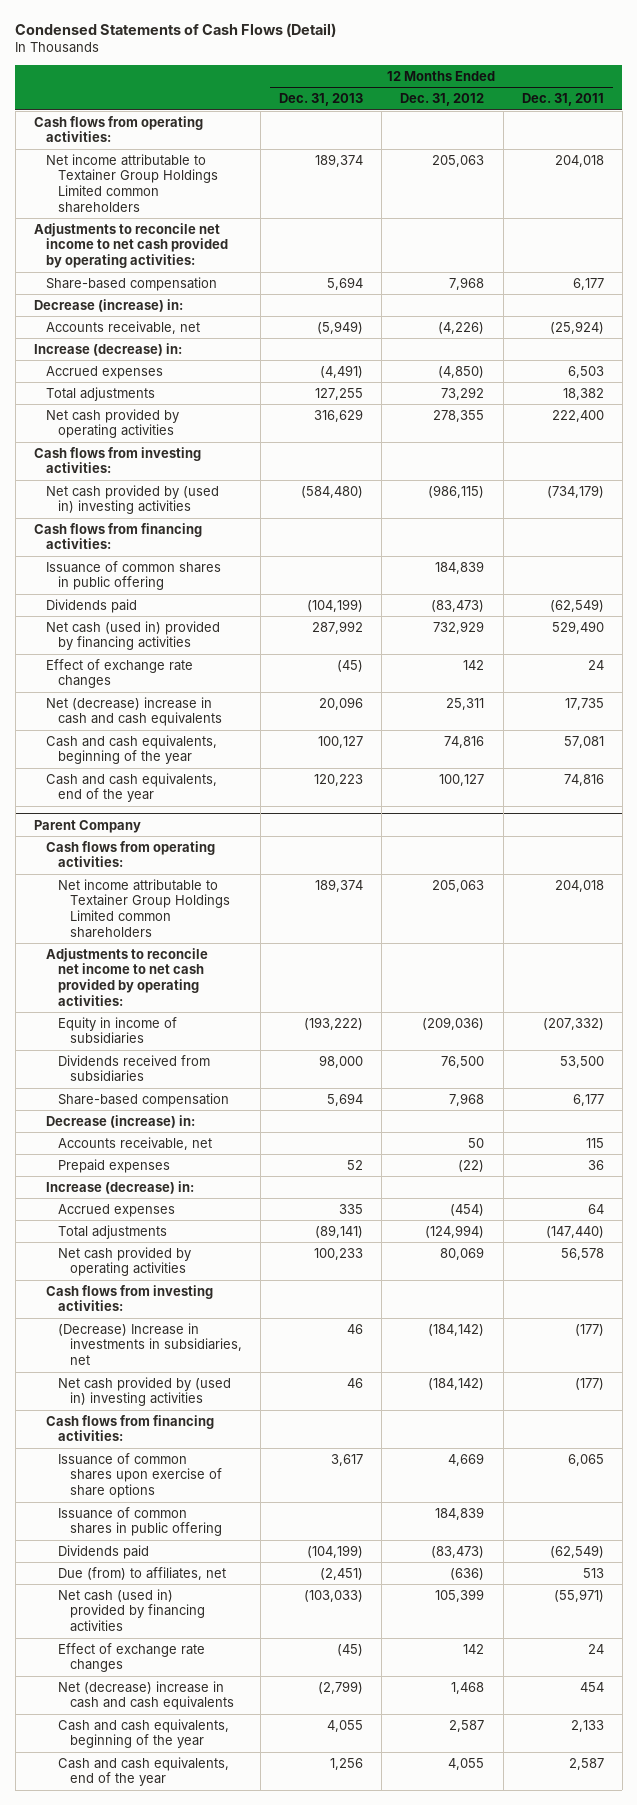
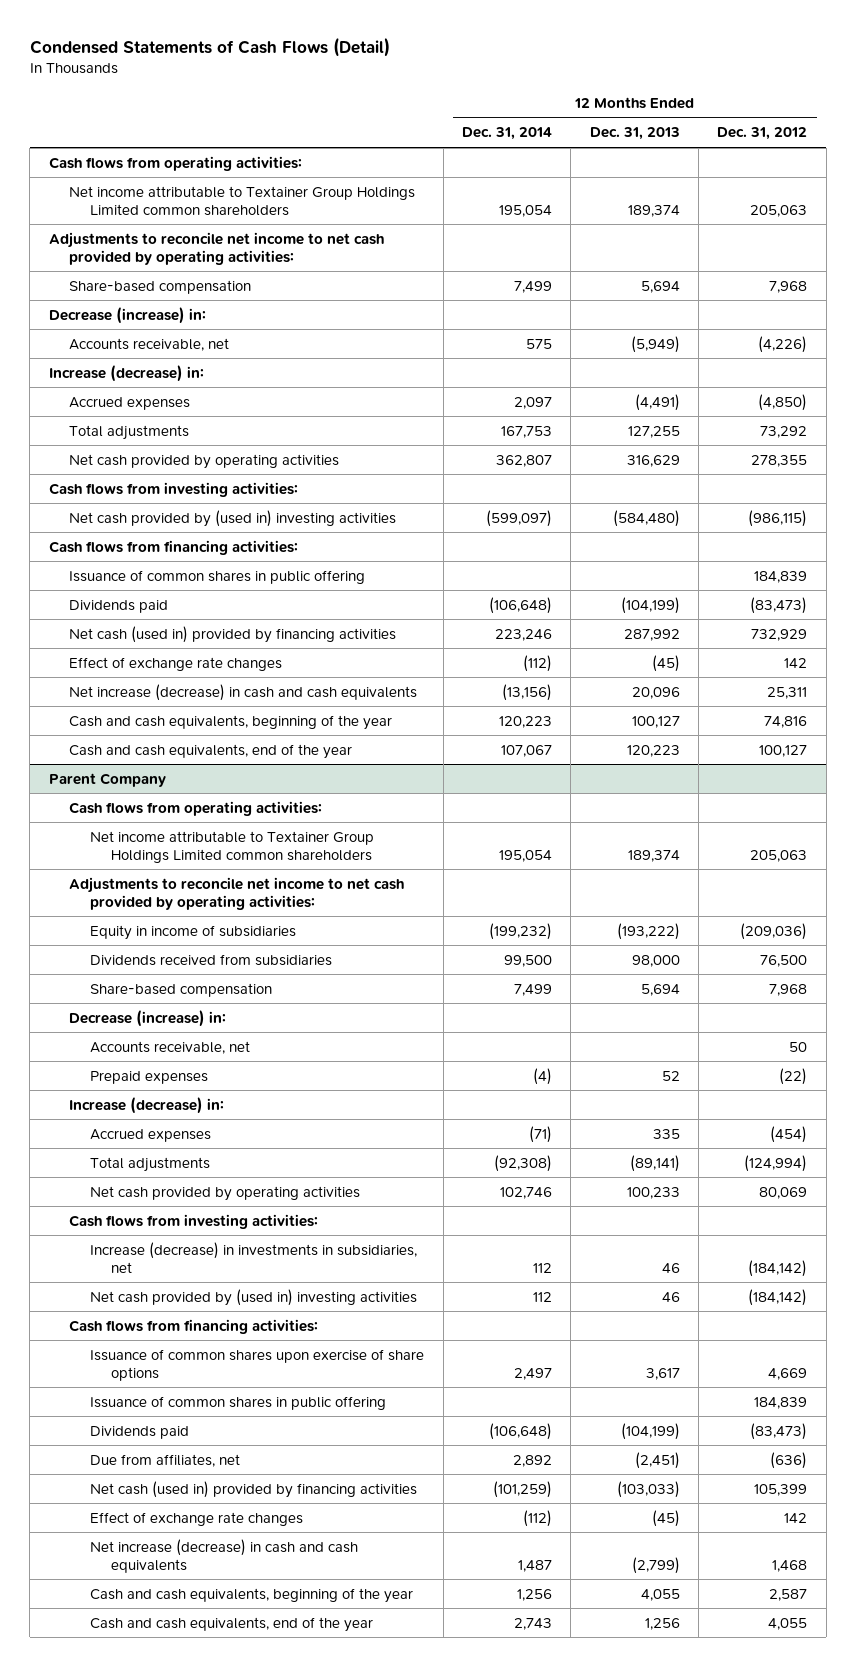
[521,92,604,106] Dec. 31, 2011 -> none
none -> [461,127,552,141] Dec. 31, 2014
[45,696,222,727] Net (decrease) increase in cash and cash equivalents -> [69,683,418,701] Net increase (decrease) in cash and cash equivalents
[57,1322,242,1366] (Decrease) Increase in investments in subsidiaries, net -> [90,1241,418,1273] Increase (decrease) in investments in subsidiaries, net
[57,1566,226,1580] Due (from) to affiliates, net -> [90,1453,241,1467] Due from affiliates, net
[57,1680,234,1711] Net (decrease) increase in cash and cash equivalents -> [90,1538,359,1573] Net increase (decrease) in cash and cash equivalents

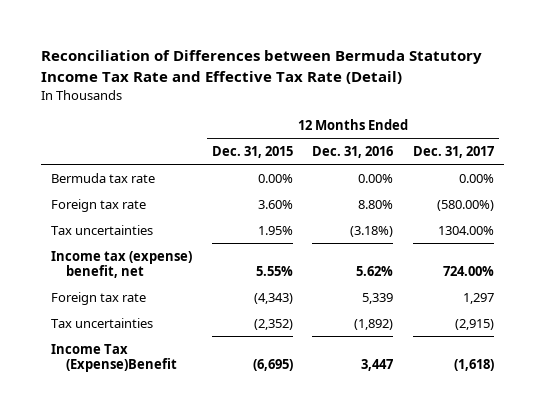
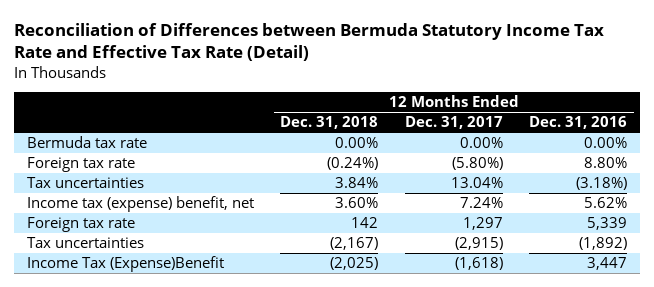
[211,146,293,159] Dec. 31, 2015 -> none
none -> [280,116,379,130] Dec. 31, 2018
[437,199,495,211] (580.00%) -> [451,157,503,171] (5.80%)
[438,225,495,235] 1304.00% -> [450,177,503,189] 13.04%
[443,265,495,276] 724.00% -> [459,197,503,209] 7.24%

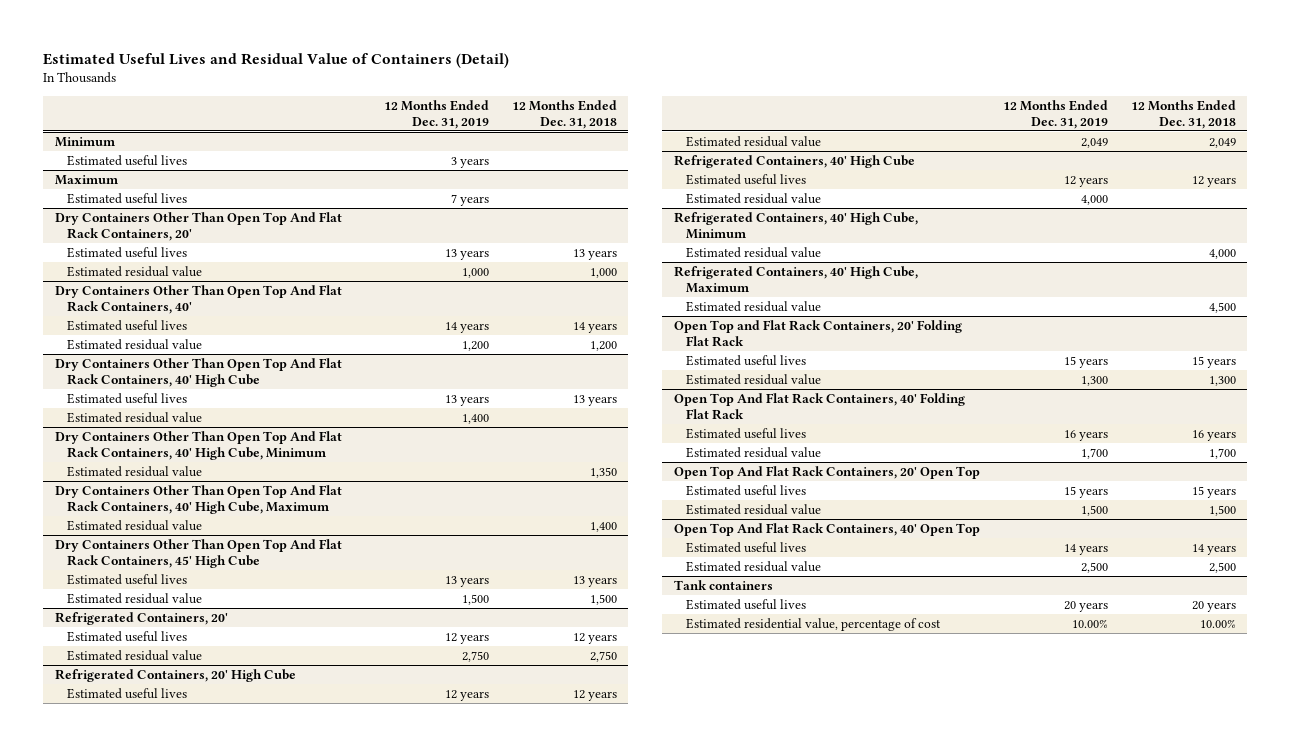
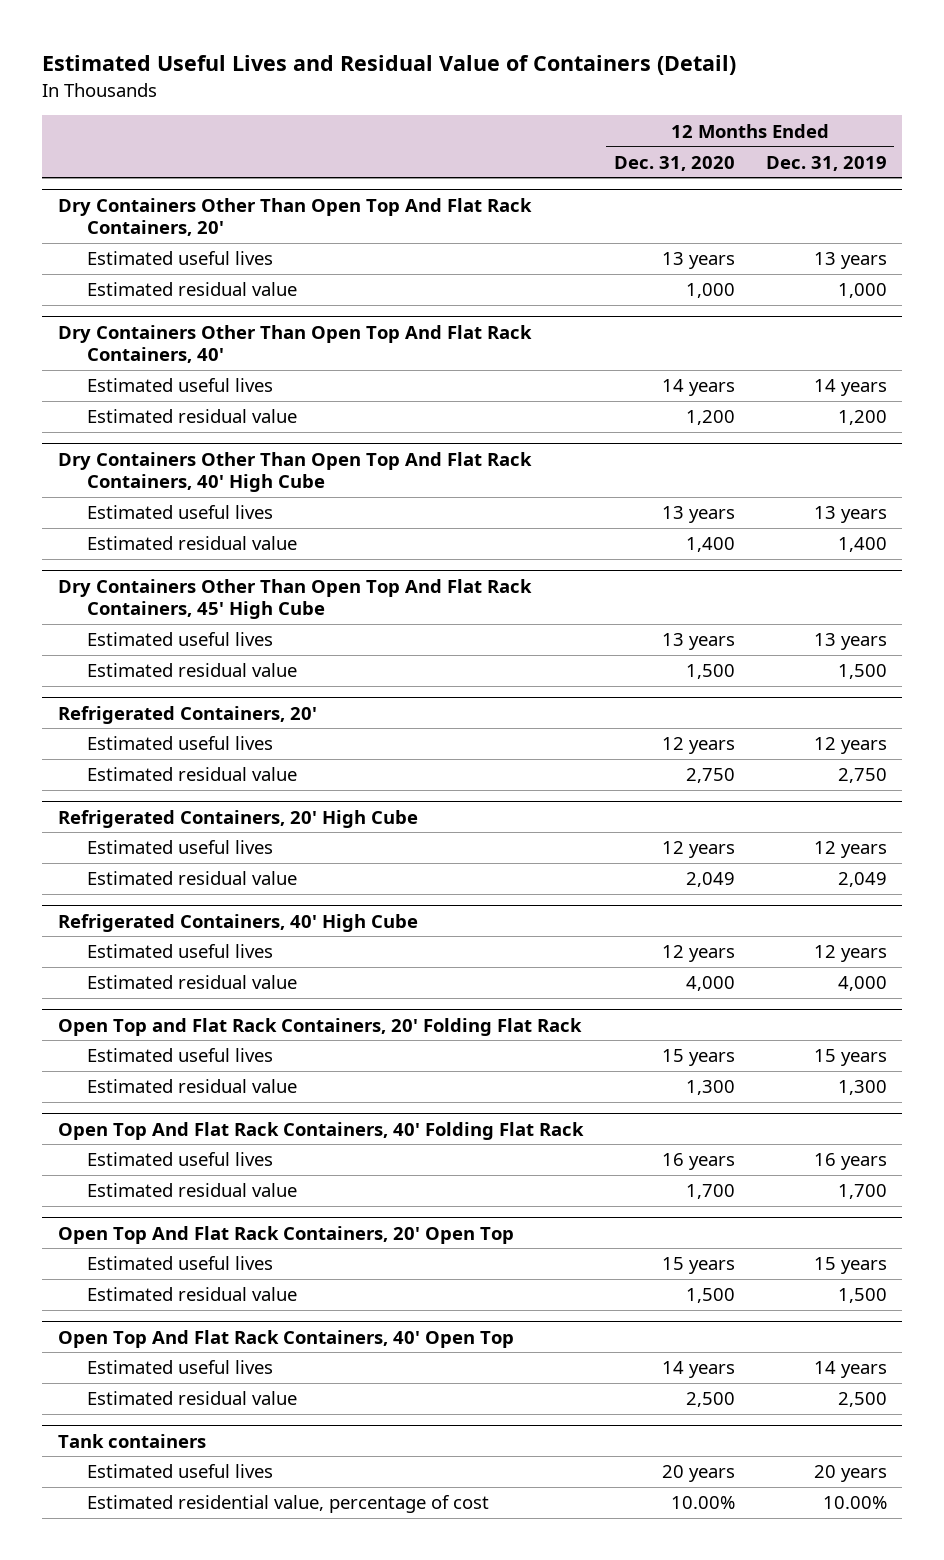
[511,99,617,129] 12 Months Ended Dec. 31, 2018 -> none
none -> [613,155,735,171] Dec. 31, 2020
[54,136,116,147] Minimum -> none
[67,154,188,166] Estimated useful lives -> none
[54,174,119,185] Maximum -> none
[67,192,188,204] Estimated useful lives -> none
[54,430,342,460] Dry Containers Other Than Open Top And Flat Rack Containers, 40' High Cube, Minimum -> none
[67,465,203,477] Estimated residual value -> none
[54,484,342,514] Dry Containers Other Than Open Top And Flat Rack Containers, 40' High Cube, Maximum -> none
[67,519,203,531] Estimated residual value -> none
[673,211,918,239] Refrigerated Containers, 40' High Cube, Minimum -> none
[686,246,822,258] Estimated residual value -> none
[673,265,918,293] Refrigerated Containers, 40' High Cube, Maximum -> none
[686,300,822,312] Estimated residual value -> none

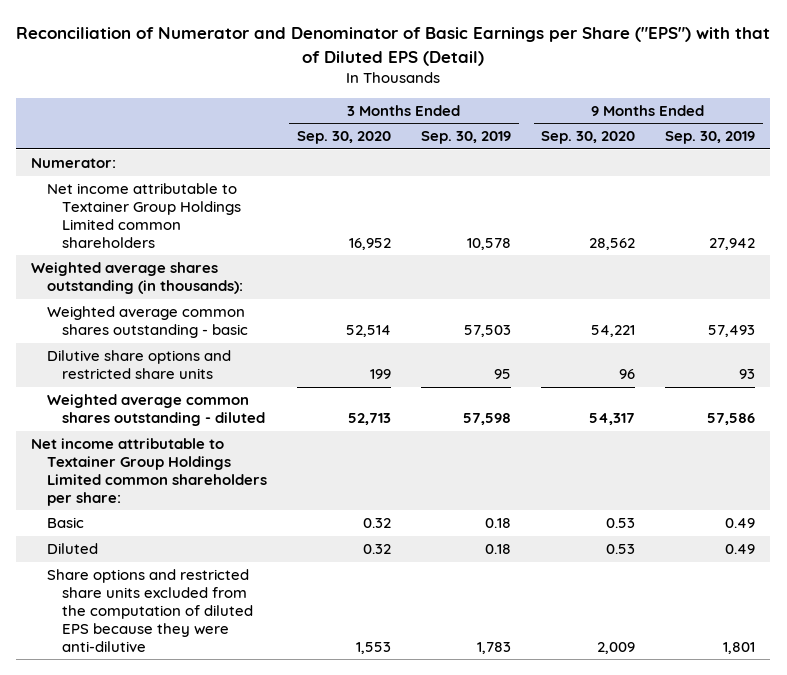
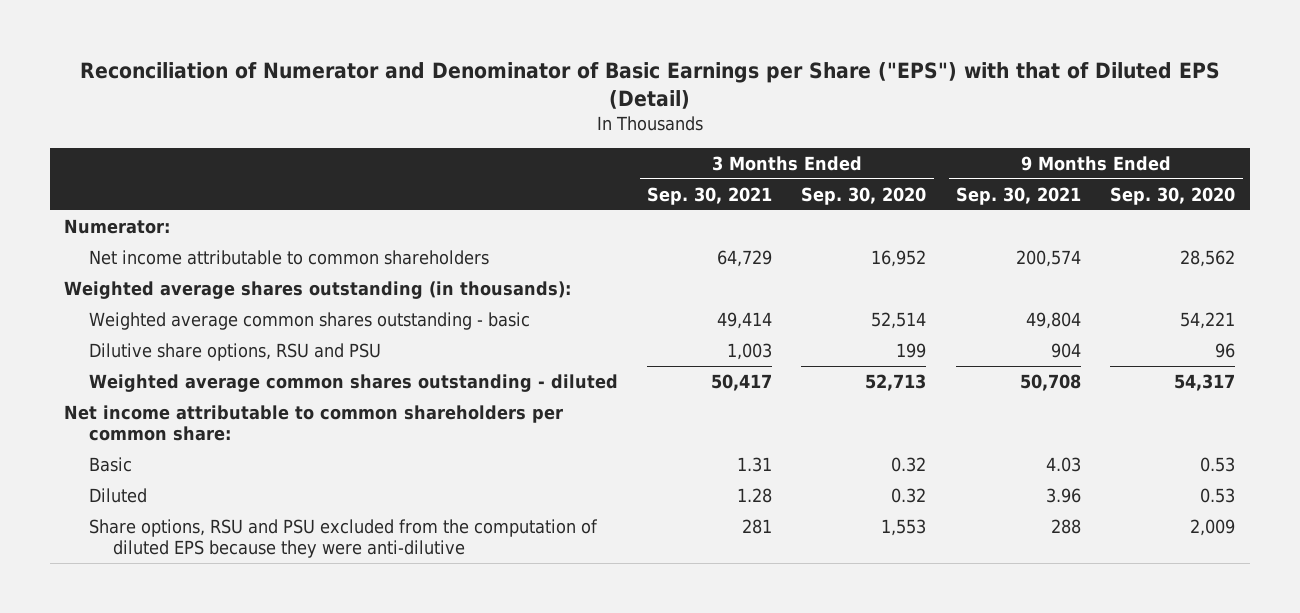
[420,131,511,145] Sep. 30, 2019 -> none
[665,131,756,145] Sep. 30, 2019 -> none
none -> [647,186,773,205] Sep. 30, 2021
none -> [955,186,1081,205] Sep. 30, 2021
[46,183,241,248] Net income attributable to Textainer Group Holdings Limited common shareholders -> [88,250,489,266] Net income attributable to common shareholders
[46,350,231,379] Dilutive share options and restricted share units -> [88,343,381,362] Dilutive share options, RSU and PSU
[31,438,267,506] Net income attributable to Textainer Group Holdings Limited common shareholders per share: -> [64,405,564,442] Net income attributable to common shareholders per common share:
[46,569,253,652] Share options and restricted share units excluded from the computation of diluted EPS because they were anti-dilutive -> [88,519,598,559] Share options, RSU and PSU excluded from the computation of diluted EPS because they were anti-dilutive

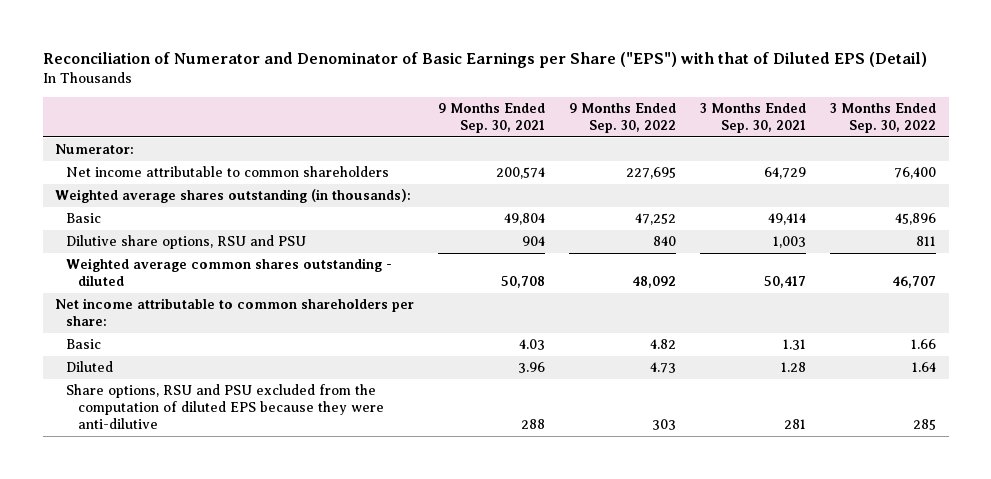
[801,186,927,205] Sep. 30, 2020 -> none
[1110,186,1236,205] Sep. 30, 2020 -> none
none -> [569,103,677,133] 9 Months Ended Sep. 30, 2022
none -> [830,103,937,133] 3 Months Ended Sep. 30, 2022
[88,312,530,331] Weighted average common shares outstanding - basic -> [66,213,102,224] Basic
[64,405,564,442] Net income attributable to common shareholders per common share: -> [54,298,414,327] Net income attributable to common shareholders per share:

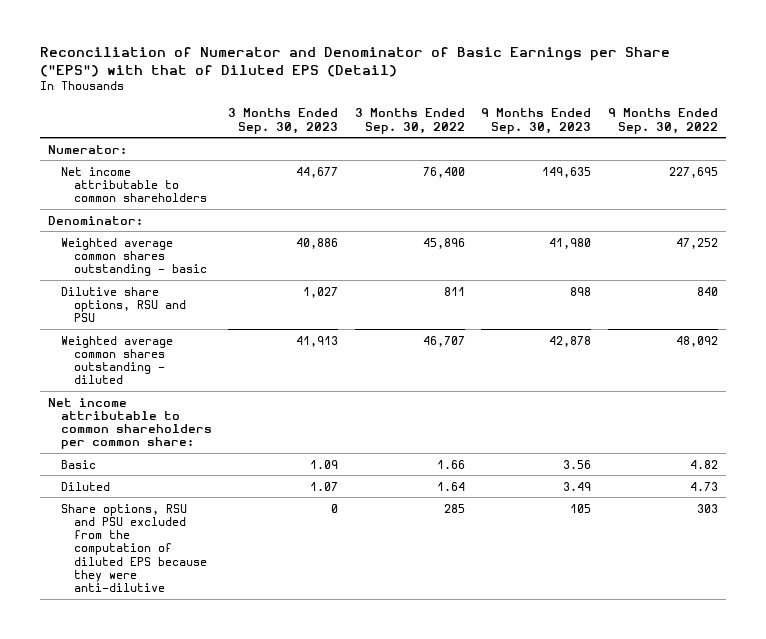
[437,103,545,133] 9 Months Ended Sep. 30, 2021 -> none
[700,103,807,133] 3 Months Ended Sep. 30, 2021 -> none
none -> [228,108,339,134] 3 Months Ended Sep. 30, 2023
none -> [481,108,592,134] 9 Months Ended Sep. 30, 2023
[54,189,411,204] Weighted average shares outstanding (in thousands): -> [47,215,143,225] Denominator:
[66,213,102,224] Basic -> [61,237,208,277] Weighted average common shares outstanding - basic
[54,298,414,327] Net income attributable to common shareholders per share: -> [47,397,213,450] Net income attributable to common shareholders per common share:

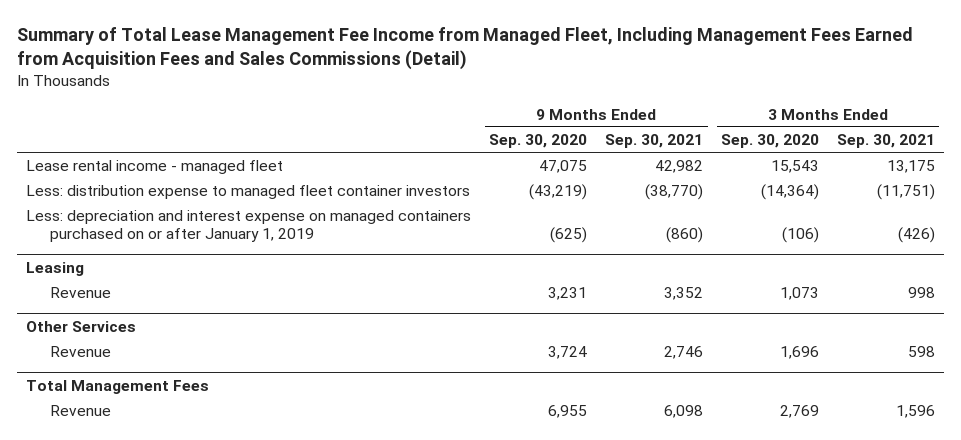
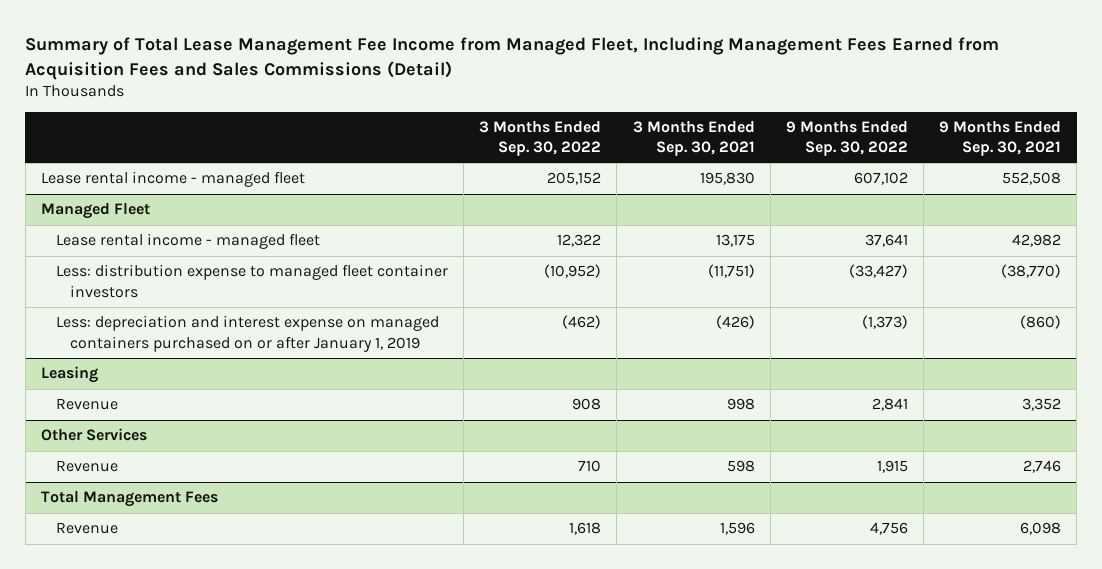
[489,134,588,149] Sep. 30, 2020 -> none
[721,134,820,149] Sep. 30, 2020 -> none
none -> [479,120,602,157] 3 Months Ended Sep. 30, 2022
none -> [785,120,908,157] 9 Months Ended Sep. 30, 2022
none -> [41,171,306,188] Lease rental income - managed fleet
none -> [41,203,151,220] Managed Fleet

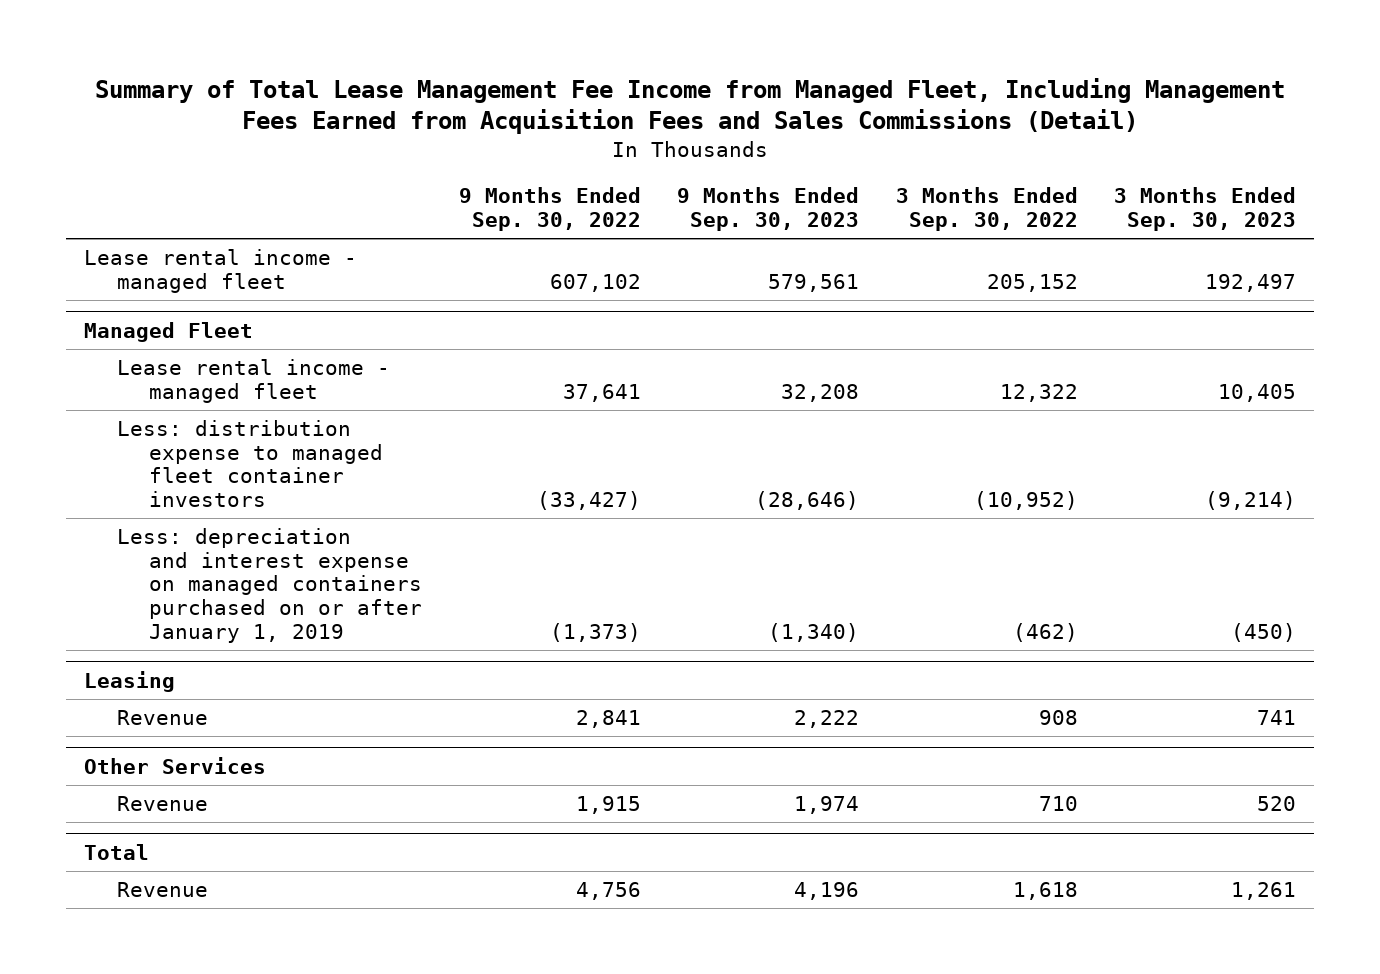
[632,120,755,157] 3 Months Ended Sep. 30, 2021 -> none
[939,120,1062,157] 9 Months Ended Sep. 30, 2021 -> none
none -> [677,187,860,231] 9 Months Ended Sep. 30, 2023
none -> [1113,187,1296,231] 3 Months Ended Sep. 30, 2023
[41,491,219,508] Total Management Fees -> [84,843,150,860] Total

